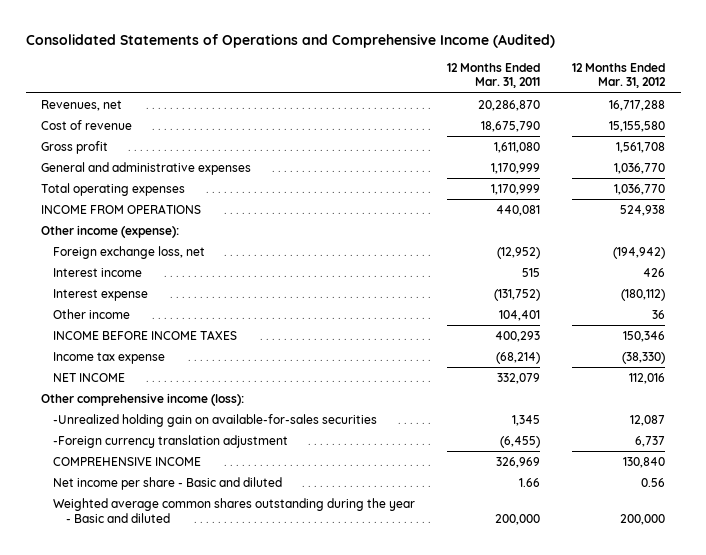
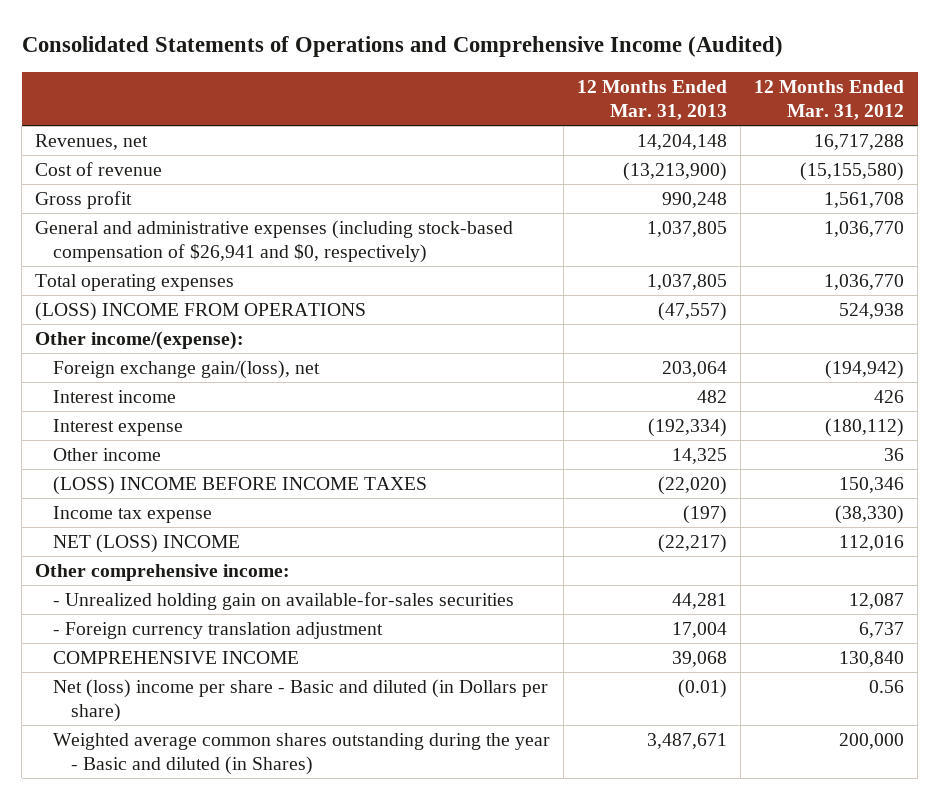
[447,62,541,89] 12 Months Ended Mar. 31, 2011 -> none
none -> [577,80,728,121] 12 Months Ended Mar. 31, 2013
[608,120,665,132] 15,155,580 -> [800,161,905,181] (15,155,580)
[41,161,252,175] General and administrative expenses -> [35,219,514,264] General and administrative expenses (including stock-based compensation of $26,941 and $0, respectively)
[41,203,202,214] INCOME FROM OPERATIONS -> [35,301,367,321] (LOSS) INCOME FROM OPERATIONS
[41,224,180,238] Other income (expense): -> [35,330,245,350] Other income/(expense):
[53,245,206,259] Foreign exchange loss, net -> [53,359,321,379] Foreign exchange gain/(loss), net
[53,329,238,340] INCOME BEFORE INCOME TAXES -> [53,475,428,495] (LOSS) INCOME BEFORE INCOME TAXES
[53,372,126,382] NET INCOME -> [53,533,241,553] NET (LOSS) INCOME
[41,392,245,406] Other comprehensive income (loss): -> [35,563,291,581] Other comprehensive income:
[53,413,378,427] -Unrealized holding gain on available-for-sales securities -> [53,591,515,610] - Unrealized holding gain on available-for-sales securities
[53,434,289,448] -Foreign currency translation adjustment -> [53,621,384,639] - Foreign currency translation adjustment
[53,476,283,490] Net income per share - Basic and diluted -> [53,678,549,723] Net (loss) income per share - Basic and diluted (in Dollars per share)
[53,497,416,523] Weighted average common shares outstanding during the year - Basic and diluted -> [53,732,551,776] Weighted average common shares outstanding during the year - Basic and diluted (in Shares)

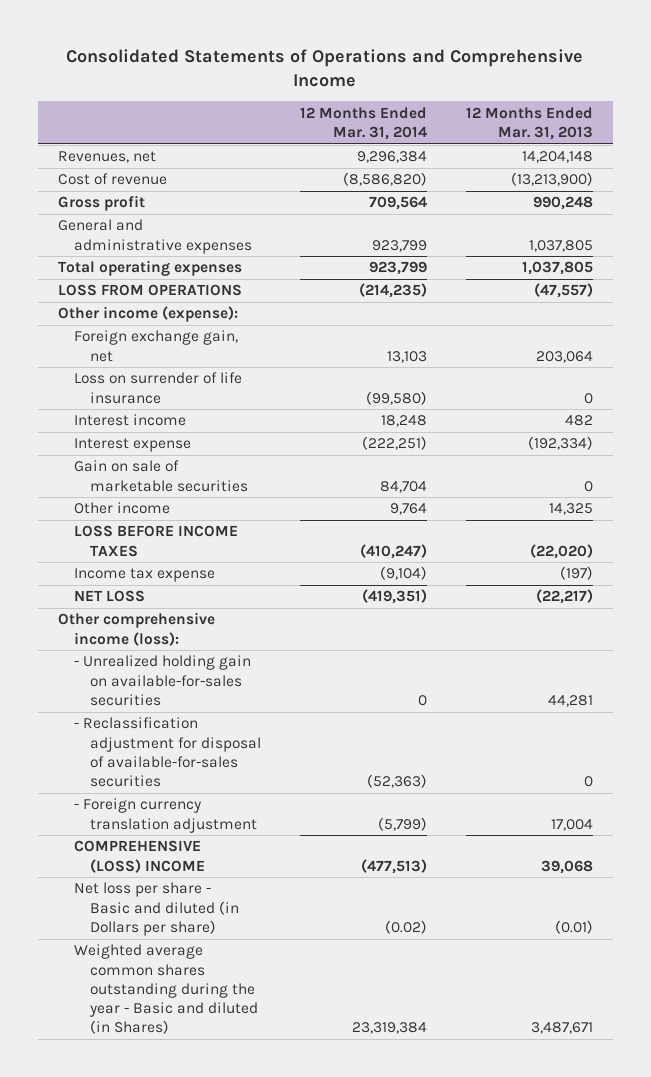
[21,36,783,58] Consolidated Statements of Operations and Comprehensive Income (Audited) -> [66,48,584,87] Consolidated Statements of Operations and Comprehensive Income
[754,80,905,121] 12 Months Ended Mar. 31, 2012 -> none
none -> [300,106,428,141] 12 Months Ended Mar. 31, 2014
[35,219,514,264] General and administrative expenses (including stock-based compensation of $26,941 and $0, respectively) -> [57,219,252,254] General and administrative expenses
[35,301,367,321] (LOSS) INCOME FROM OPERATIONS -> [57,284,242,297] LOSS FROM OPERATIONS
[35,330,245,350] Other income/(expense): -> [57,306,238,323] Other income (expense):
[53,359,321,379] Foreign exchange gain/(loss), net -> [73,330,238,362] Foreign exchange gain, net
none -> [73,372,242,404] Loss on surrender of life insurance
none -> [73,460,249,492] Gain on sale of marketable securities
[53,475,428,495] (LOSS) INCOME BEFORE INCOME TAXES -> [73,525,238,557] LOSS BEFORE INCOME TAXES
[53,533,241,553] NET (LOSS) INCOME -> [73,590,145,603] NET LOSS
[35,563,291,581] Other comprehensive income: -> [57,612,215,646] Other comprehensive income (loss):
none -> [73,717,262,788] - Reclassification adjustment for disposal of available-for-sales securities
[53,650,300,664] COMPREHENSIVE INCOME -> [73,840,206,873] COMPREHENSIVE (LOSS) INCOME
[53,678,549,723] Net (loss) income per share - Basic and diluted (in Dollars per share) -> [73,882,240,936] Net loss per share - Basic and diluted (in Dollars per share)

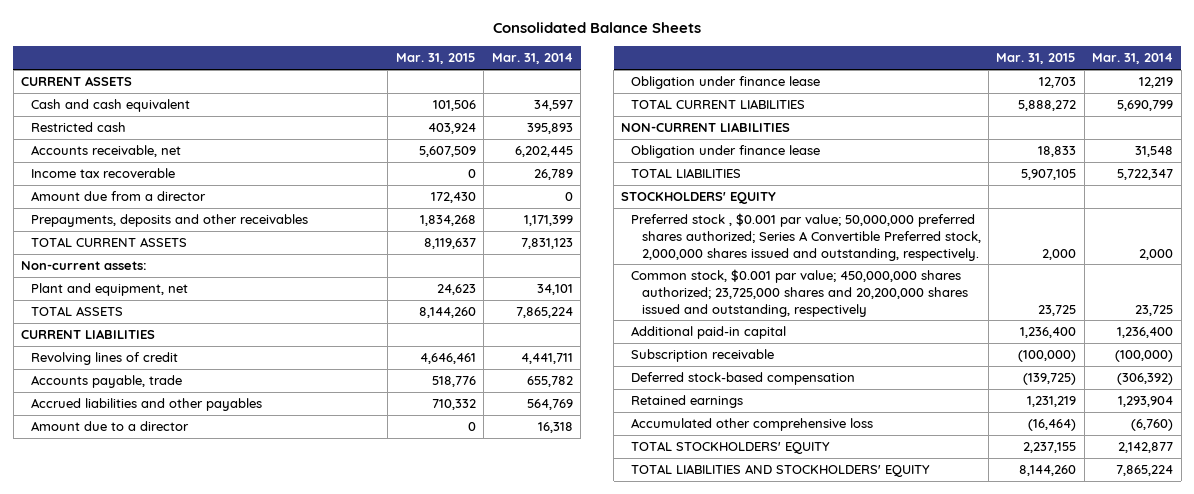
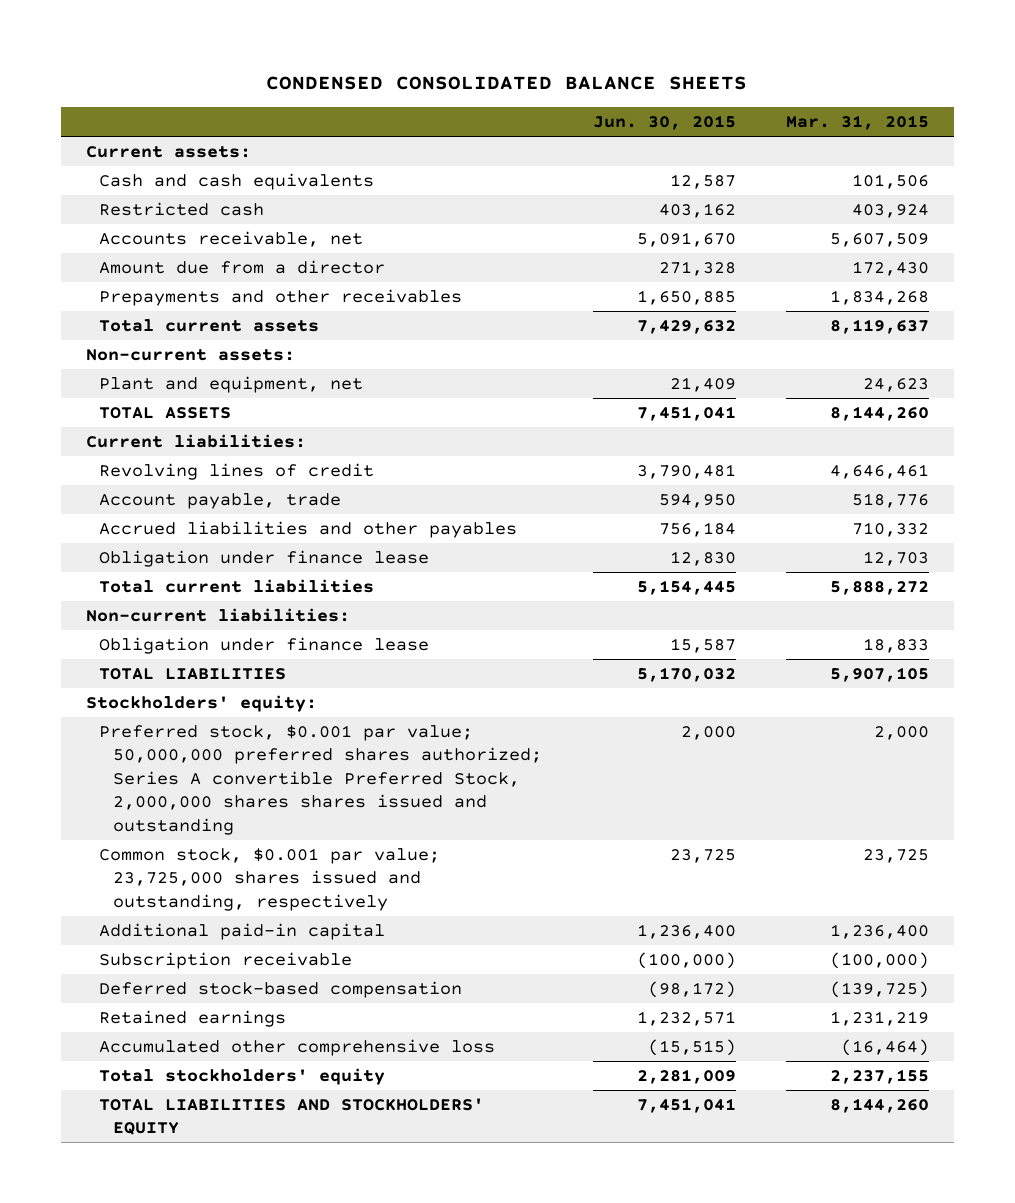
[493,22,702,34] Consolidated Balance Sheets -> [266,76,748,91] CONDENSED CONSOLIDATED BALANCE SHEETS
[491,53,573,65] Mar. 31, 2014 -> none
none -> [592,115,736,131] Jun. 30, 2015
[20,76,132,87] CURRENT ASSETS -> [85,145,251,158] Current assets:
[30,99,190,113] Cash and cash equivalent -> [99,172,375,190] Cash and cash equivalents
[30,168,175,179] Income tax recoverable -> none
[30,214,308,228] Prepayments, deposits and other receivables -> [99,288,463,306] Prepayments and other receivables
[30,237,187,248] TOTAL CURRENT ASSETS -> [99,318,320,332] Total current assets
[20,329,155,340] CURRENT LIABILITIES -> [85,433,306,448] Current liabilities:
[30,375,182,389] Accounts payable, trade -> [99,492,342,509] Account payable, trade
[30,421,189,432] Amount due to a director -> none
[631,99,806,110] TOTAL CURRENT LIABILITIES -> [99,578,375,593] Total current liabilities
[621,122,791,133] NON-CURRENT LIABILITIES -> [85,607,350,622] Non-current liabilities:
[621,192,777,205] STOCKHOLDERS' EQUITY -> [85,694,317,712] Stockholders' equity:
[631,213,981,261] Preferred stock , $0.001 par value; 50,000,000 preferred shares authorized; Series A Convertible Preferred stock, 2,000,000 shares issued and outstanding, respectively. -> [99,724,542,835] Preferred stock, $0.001 par value; 50,000,000 preferred shares authorized; Series A convertible Preferred Stock, 2,000,000 shares shares issued and outstanding
[631,269,968,317] Common stock, $0.001 par value; 450,000,000 shares authorized; 23,725,000 shares and 20,200,000 shares issued and outstanding, respectively -> [99,847,441,911] Common stock, $0.001 par value; 23,725,000 shares issued and outstanding, respectively
[631,441,831,455] TOTAL STOCKHOLDERS' EQUITY -> [99,1067,386,1085] Total stockholders' equity

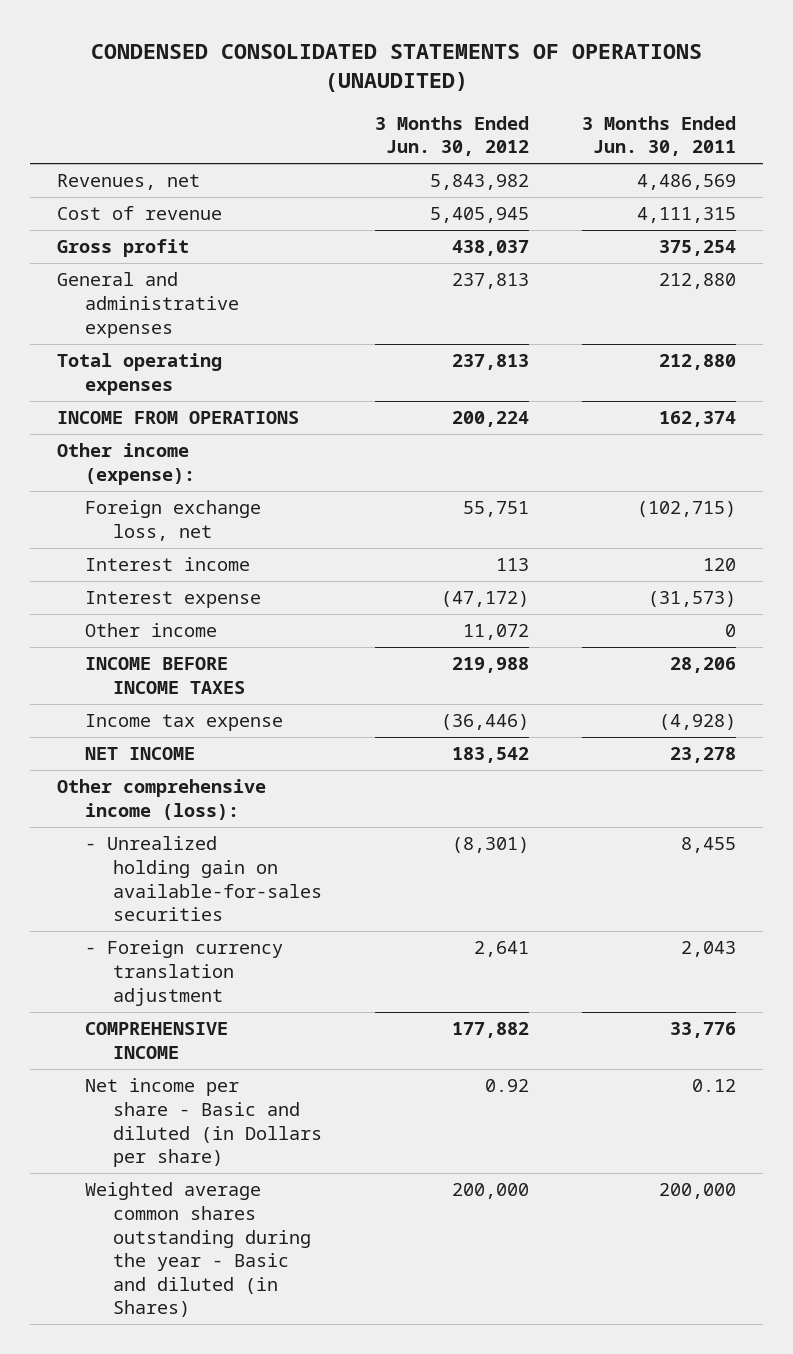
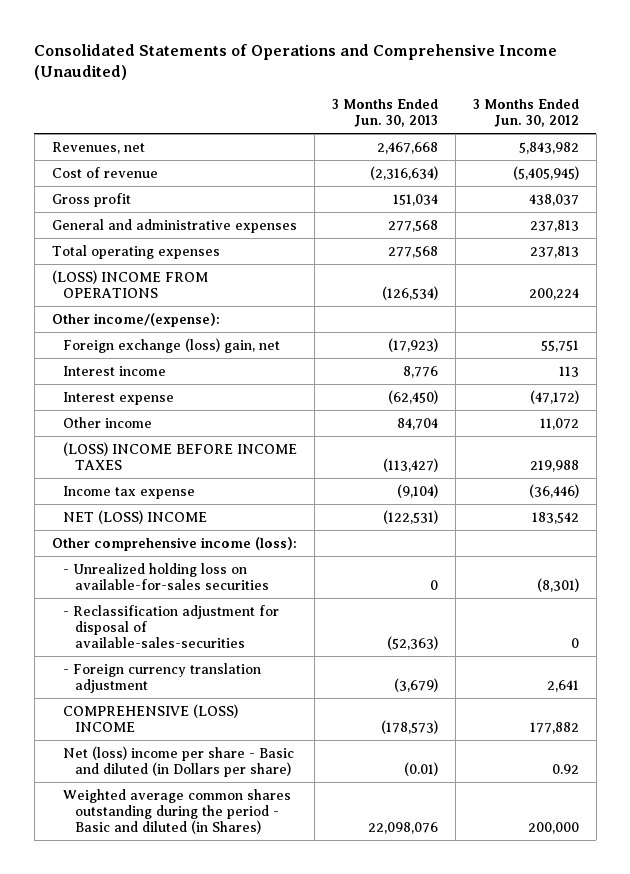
[90,43,702,92] CONDENSED CONSOLIDATED STATEMENTS OF OPERATIONS (UNAUDITED) -> [34,43,558,81] Consolidated Statements of Operations and Comprehensive Income (Unaudited)
[582,115,737,157] 3 Months Ended Jun. 30, 2011 -> none
none -> [331,98,438,128] 3 Months Ended Jun. 30, 2013
[430,207,530,224] 5,405,945 -> [512,165,579,180] (5,405,945)
[56,411,299,425] INCOME FROM OPERATIONS -> [51,269,208,298] (LOSS) INCOME FROM OPERATIONS
[56,443,195,485] Other income (expense): -> [51,312,220,327] Other income/(expense):
[84,500,261,541] Foreign exchange loss, net -> [63,337,281,353] Foreign exchange (loss) gain, net
[84,657,246,694] INCOME BEFORE INCOME TAXES -> [63,441,298,470] (LOSS) INCOME BEFORE INCOME TAXES
[84,747,195,761] NET INCOME -> [63,509,208,524] NET (LOSS) INCOME
[84,836,323,922] - Unrealized holding gain on available-for-sales securities -> [63,562,269,590] - Unrealized holding loss on available-for-sales securities
none -> [63,604,280,649] - Reclassification adjustment for disposal of available-sales-securities
[84,1022,228,1059] COMPREHENSIVE INCOME -> [63,703,239,732] COMPREHENSIVE (LOSS) INCOME
[84,1078,323,1168] Net income per share - Basic and diluted (in Dollars per share) -> [63,745,295,777] Net (loss) income per share - Basic and diluted (in Dollars per share)
[84,1182,312,1318] Weighted average common shares outstanding during the year - Basic and diluted (in Shares) -> [63,788,292,835] Weighted average common shares outstanding during the period - Basic and diluted (in Shares)

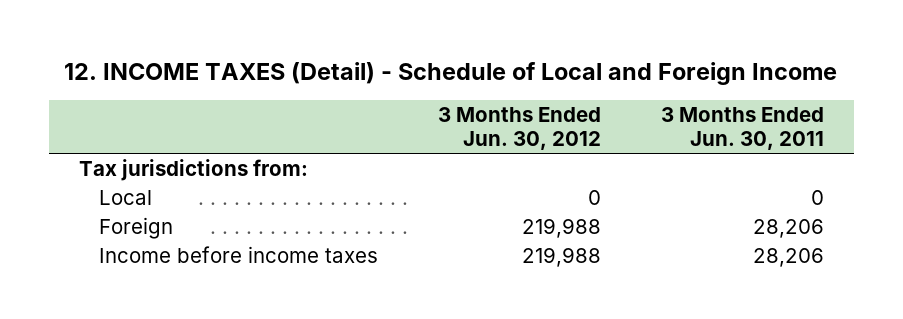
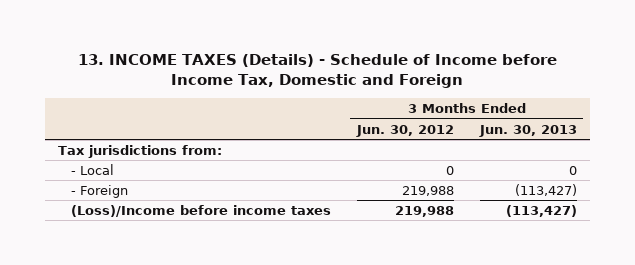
[64,62,838,86] 12. INCOME TAXES (Detail) - Schedule of Local and Foreign Income -> [78,54,558,89] 13. INCOME TAXES (Details) - Schedule of Income before Income Tax, Domestic and Foreign
[661,107,825,151] 3 Months Ended Jun. 30, 2011 -> none
none -> [478,124,577,137] Jun. 30, 2013
[99,190,153,206] Local -> [70,163,114,175] - Local
[99,217,174,240] Foreign -> [70,184,128,198] - Foreign
[99,246,379,264] Income before income taxes -> [70,204,331,217] (Loss)/Income before income taxes

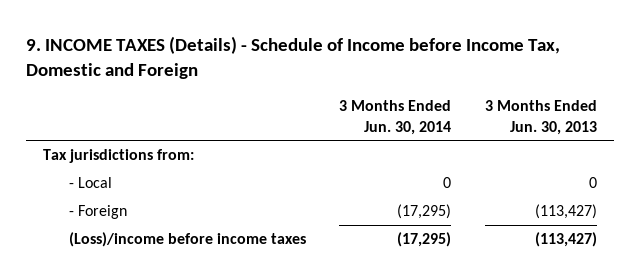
[78,54,558,89] 13. INCOME TAXES (Details) - Schedule of Income before Income Tax, Domestic and Foreign -> [26,36,561,80] 9. INCOME TAXES (Details) - Schedule of Income before Income Tax, Domestic and Foreign
[355,124,454,137] Jun. 30, 2012 -> none
none -> [339,100,452,135] 3 Months Ended Jun. 30, 2014
[70,204,331,217] (Loss)/Income before income taxes -> [68,232,306,248] (Loss)/income before income taxes

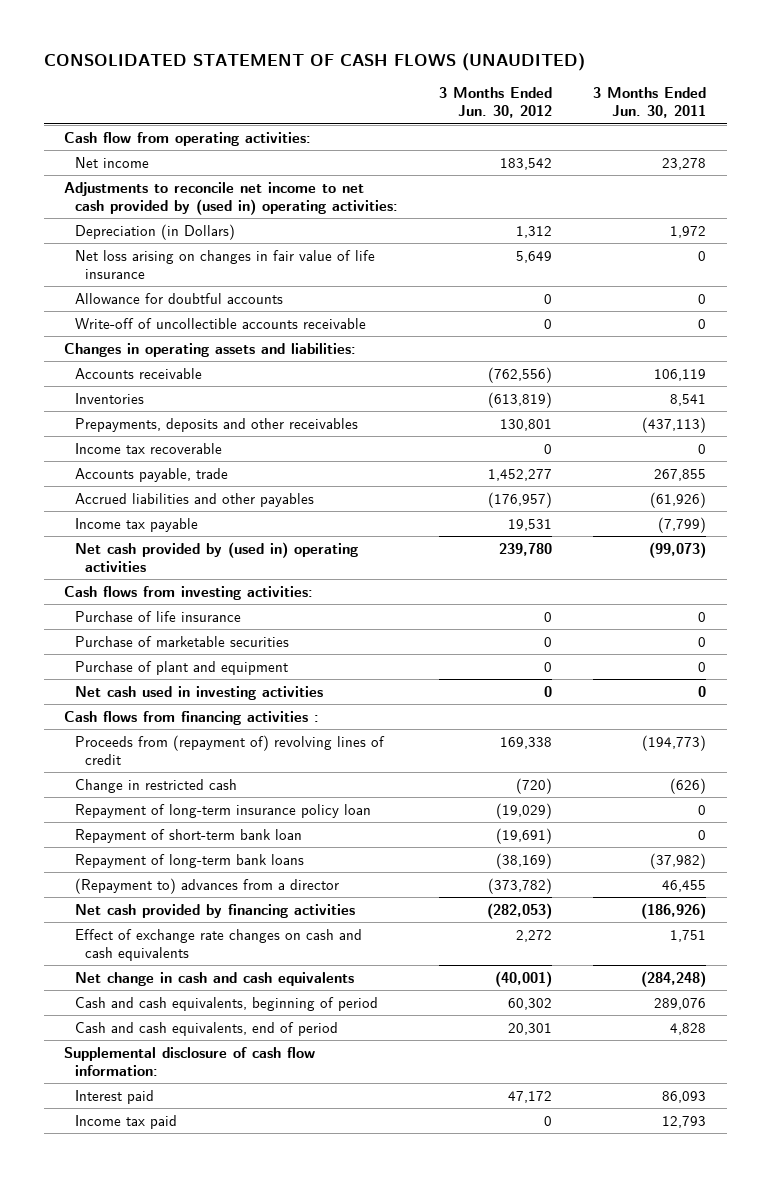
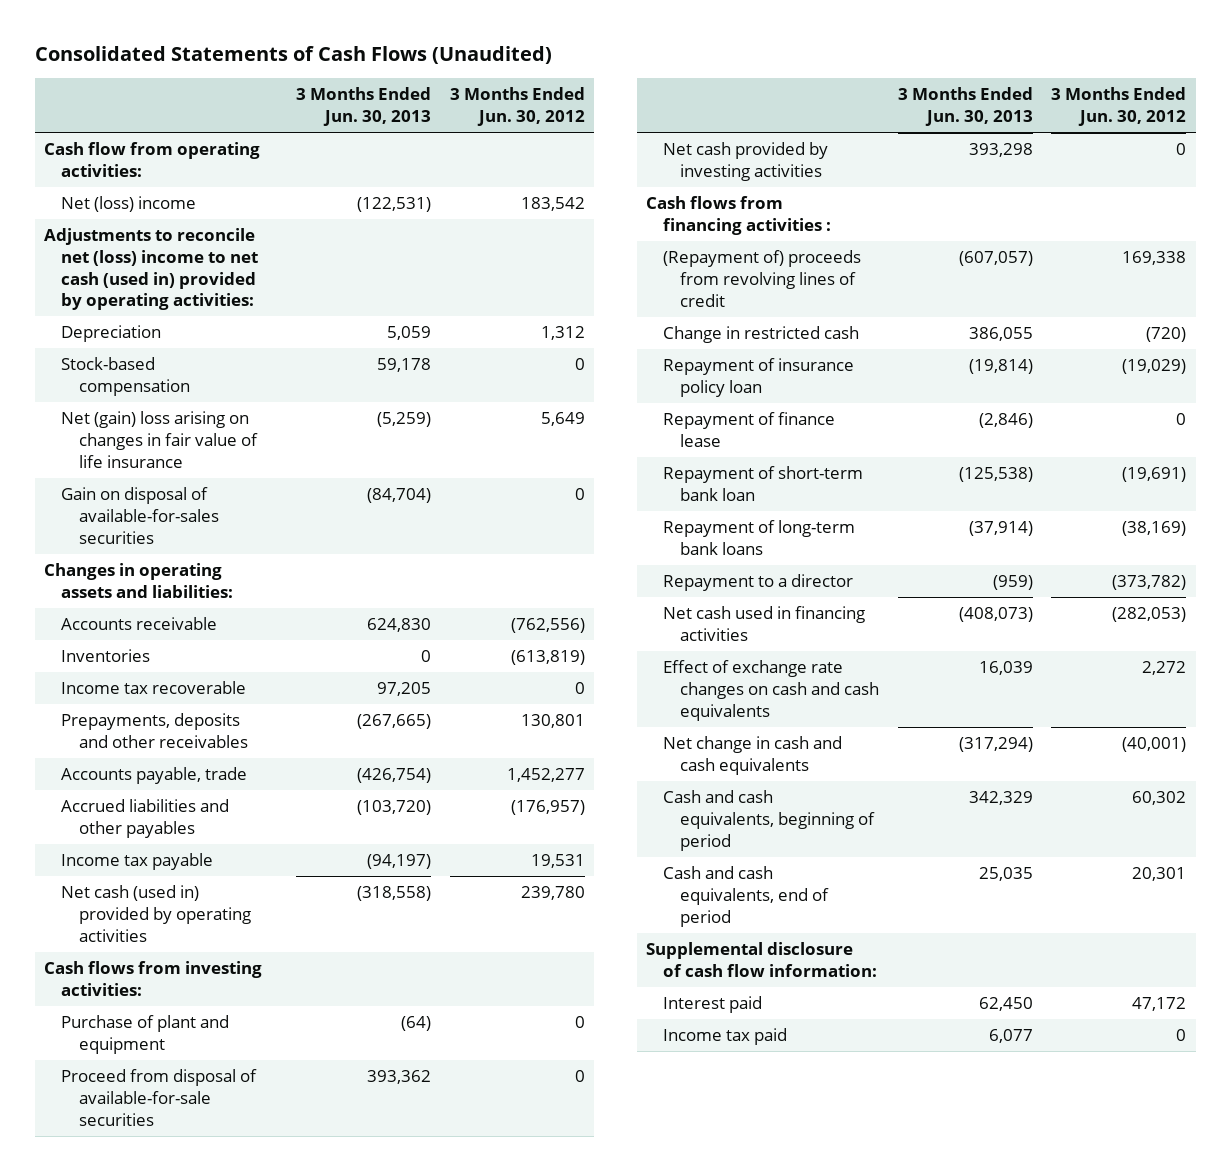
[43,53,585,72] CONSOLIDATED STATEMENT OF CASH FLOWS (UNAUDITED) -> [34,46,552,65] Consolidated Statements of Cash Flows (Unaudited)
[593,87,707,119] 3 Months Ended Jun. 30, 2011 -> none
none -> [296,87,432,127] 3 Months Ended Jun. 30, 2013
[74,292,283,304] Allowance for doubtful accounts -> none
[74,317,366,329] Write-off of uncollectible accounts receivable -> none
[74,156,149,168] Net income -> [61,195,197,212] Net (loss) income
[64,181,398,215] Adjustments to reconcile net income to net cash provided by (used in) operating activities: -> [44,227,259,311] Adjustments to reconcile net (loss) income to net cash (used in) provided by operating activities:
[74,223,235,240] Depreciation (in Dollars) -> [61,324,162,342] Depreciation
none -> [61,356,190,396] Stock-based compensation
[74,249,375,279] Net loss arising on changes in fair value of life insurance -> [61,410,258,468] Net (gain) loss arising on changes in fair value of life insurance
none -> [61,486,219,544] Gain on disposal of available-for-sales securities
[74,417,358,432] Prepayments, deposits and other receivables -> [61,712,248,748] Prepayments, deposits and other receivables
[74,541,358,572] Net cash provided by (used in) operating activities -> [61,884,251,942] Net cash (used in) provided by operating activities
[74,610,241,622] Purchase of life insurance -> none
[74,635,289,647] Purchase of marketable securities -> none
none -> [61,1068,258,1126] Proceed from disposal of available-for-sale securities
[74,685,323,700] Net cash used in investing activities -> [663,141,829,181] Net cash provided by investing activities
[74,734,385,765] Proceeds from (repayment of) revolving lines of credit -> [663,249,862,307] (Repayment of) proceeds from revolving lines of credit
[74,803,371,818] Repayment of long-term insurance policy loan -> [663,357,855,397] Repayment of insurance policy loan
none -> [663,411,836,447] Repayment of finance lease
[74,877,339,894] (Repayment to) advances from a director -> [663,573,854,591] Repayment to a director
[74,903,355,918] Net cash provided by financing activities -> [663,605,866,641] Net cash used in financing activities

